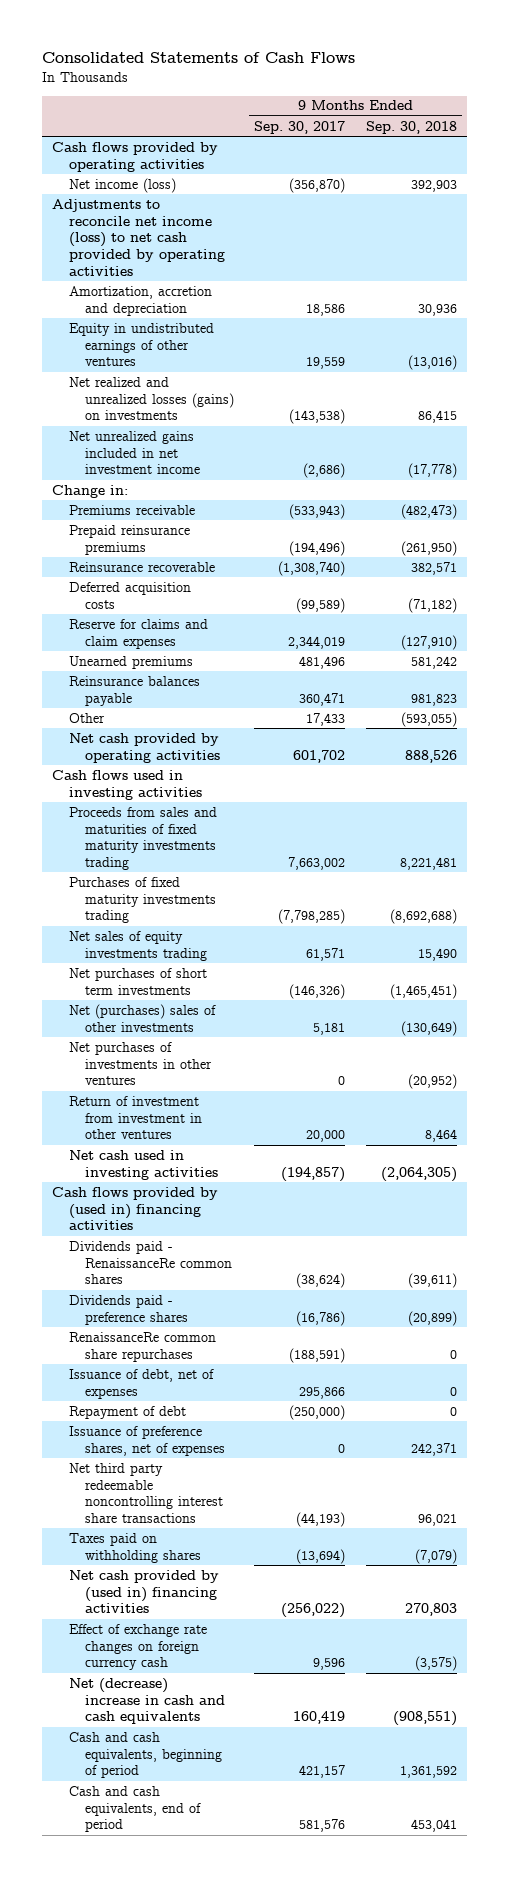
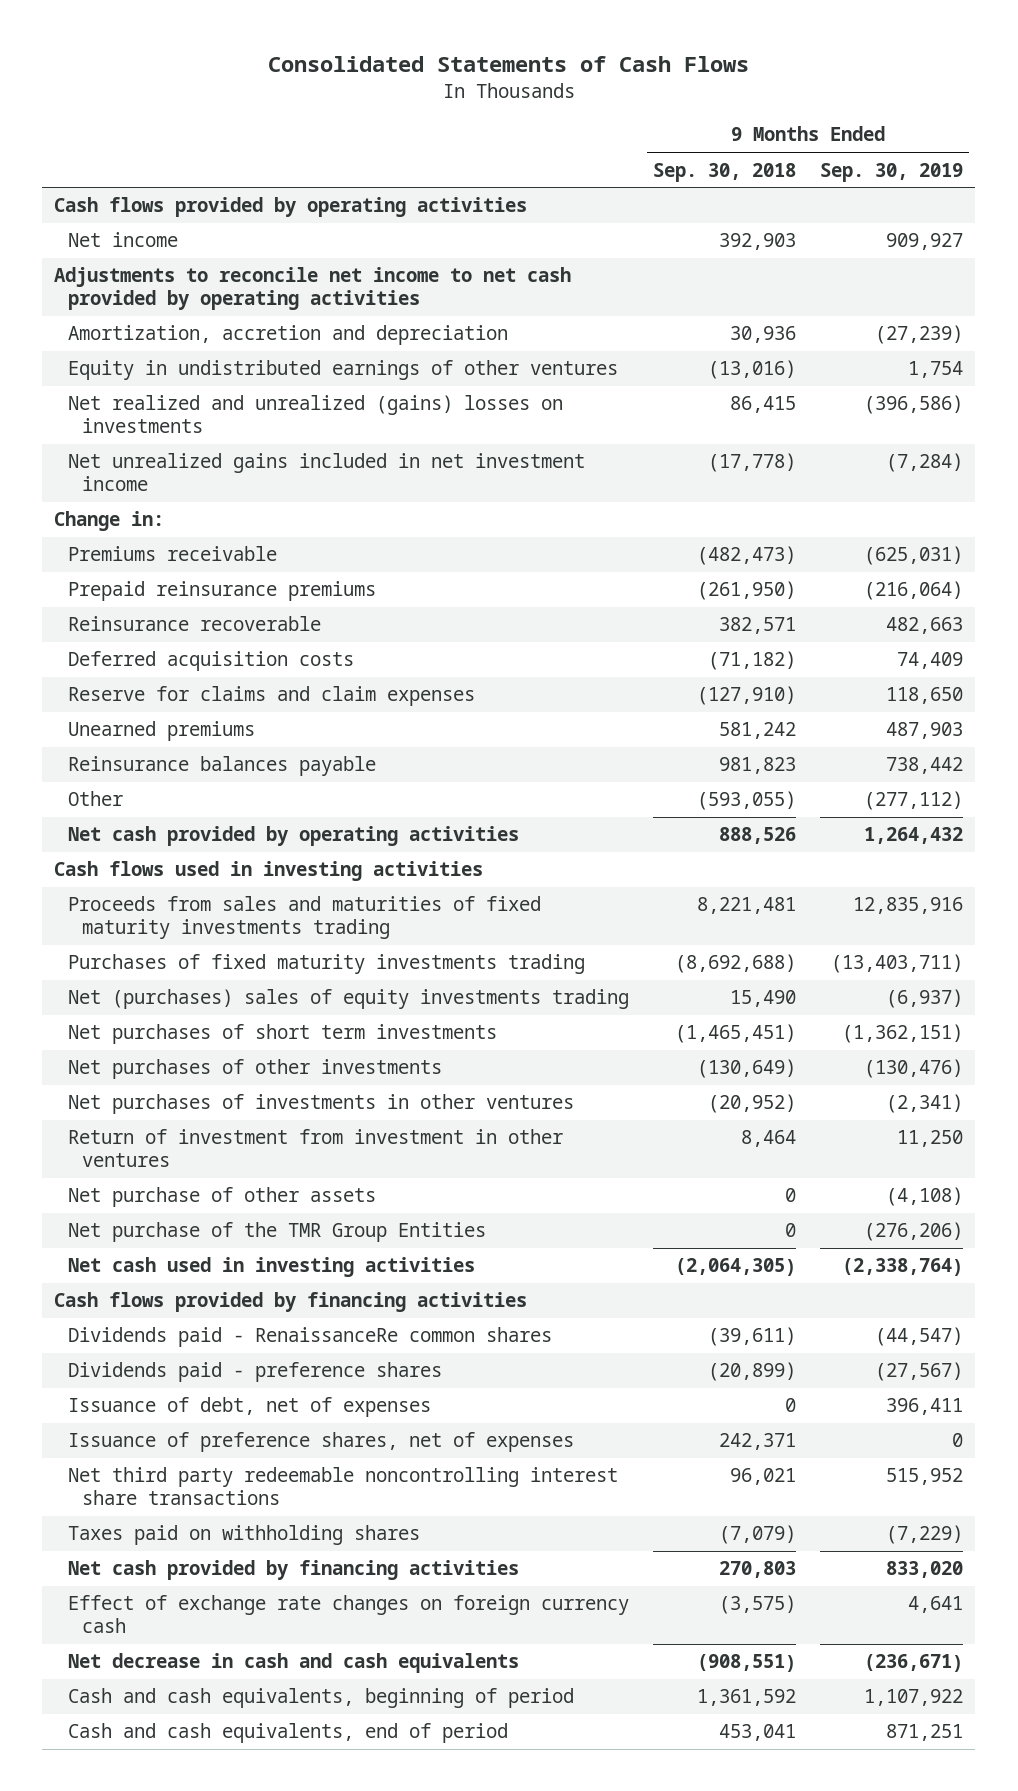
[254,120,346,134] Sep. 30, 2017 -> none
none -> [820,162,964,182] Sep. 30, 2019
[68,177,176,193] Net income (loss) -> [68,232,179,248] Net income
[52,198,225,276] Adjustments to reconcile net income (loss) to net cash provided by operating activities -> [54,267,572,311] Adjustments to reconcile net income to net cash provided by operating activities
[68,376,234,421] Net realized and unrealized losses (gains) on investments -> [68,395,564,434] Net realized and unrealized (gains) losses on investments
[68,930,207,961] Net sales of equity investments trading -> [68,989,630,1010] Net (purchases) sales of equity investments trading
[68,1003,216,1032] Net (purchases) sales of other investments -> [68,1059,443,1080] Net purchases of other investments
none -> [68,1187,377,1208] Net purchase of other assets
none -> [68,1222,487,1243] Net purchase of the TMR Group Entities
[52,1186,219,1231] Cash flows provided by (used in) financing activities -> [54,1292,528,1313] Cash flows provided by financing activities
[68,1331,216,1362] RenaissanceRe common share repurchases -> none
[68,1405,186,1419] Repayment of debt -> none
[68,1569,219,1614] Net cash provided by (used in) financing activities -> [68,1560,520,1581] Net cash provided by financing activities
[68,1677,225,1725] Net (decrease) increase in cash and cash equivalents -> [68,1653,520,1674] Net decrease in cash and cash equivalents

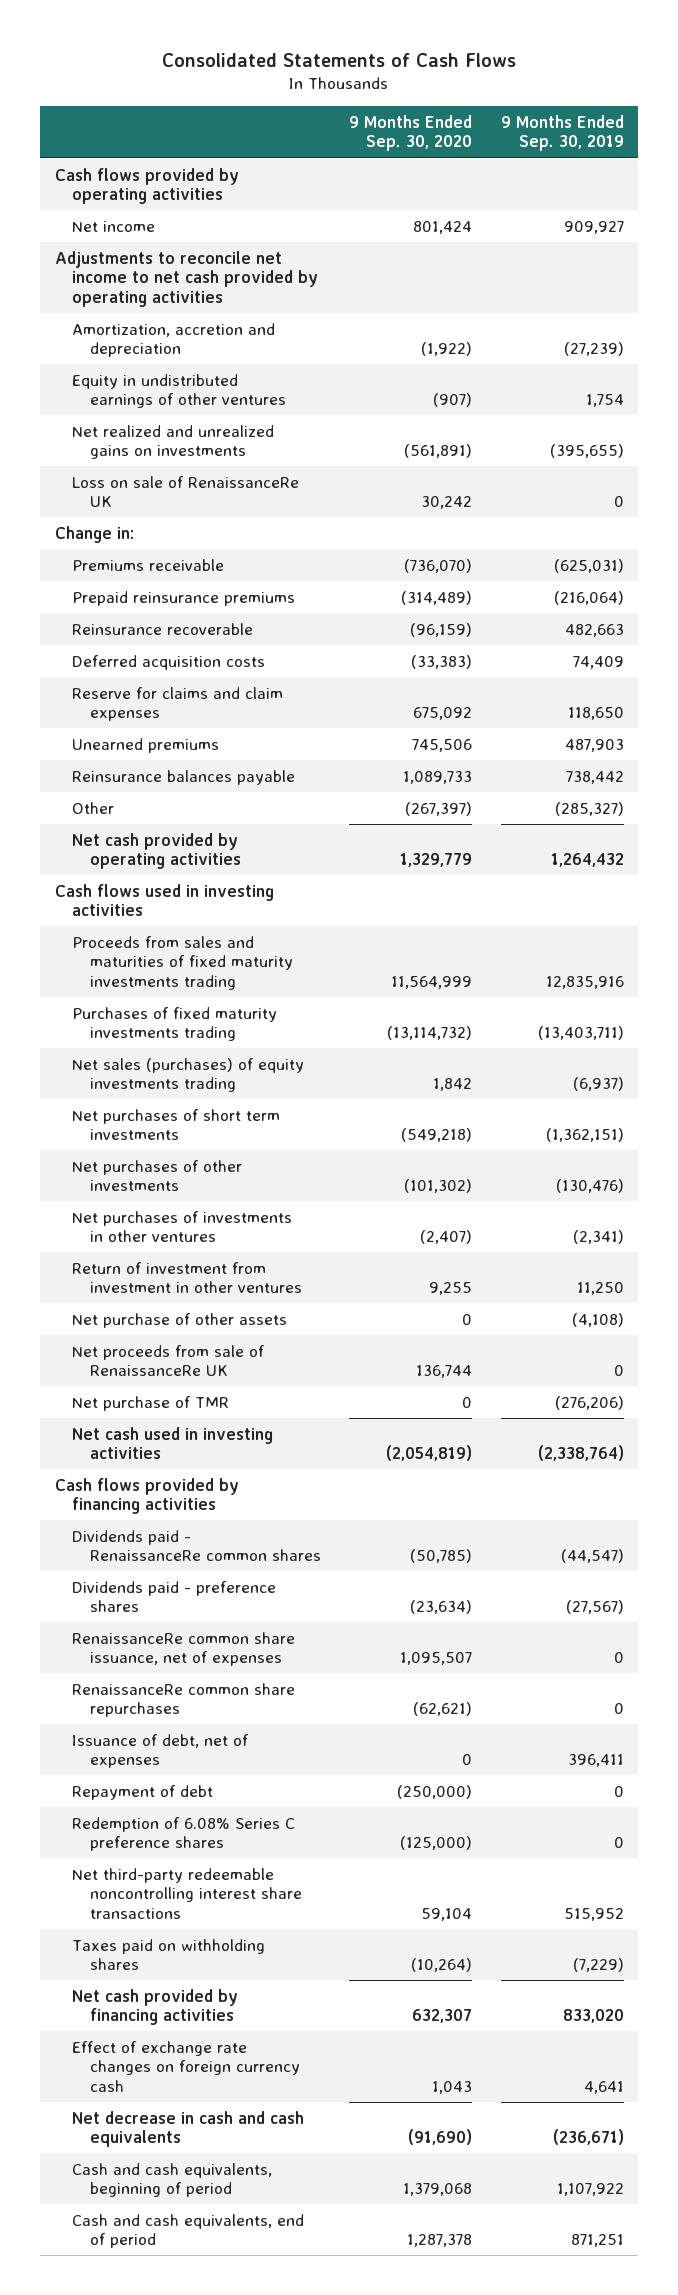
[653,162,797,182] Sep. 30, 2018 -> none
none -> [349,114,473,152] 9 Months Ended Sep. 30, 2020
[68,453,586,492] Net unrealized gains included in net investment income -> none
[68,395,564,434] Net realized and unrealized (gains) losses on investments -> [72,424,275,460] Net realized and unrealized gains on investments
[864,395,964,415] (396,586) -> [549,444,624,459] (395,655)
none -> [72,475,300,508] Loss on sale of RenaissanceRe UK
[864,791,964,811] (277,112) -> [554,801,624,816] (285,327)
[68,989,630,1010] Net (purchases) sales of equity investments trading -> [72,1057,305,1093] Net sales (purchases) of equity investments trading
none -> [72,1344,266,1377] Net proceeds from sale of RenaissanceRe UK
[68,1222,487,1243] Net purchase of the TMR Group Entities -> [72,1395,230,1411] Net purchase of TMR
none -> [72,1631,296,1667] RenaissanceRe common share issuance, net of expenses
none -> [72,1682,296,1718] RenaissanceRe common share repurchases
[68,1432,575,1453] Issuance of preference shares, net of expenses -> none
none -> [72,1784,214,1800] Repayment of debt
none -> [72,1816,296,1852] Redemption of 6.08% Series C preference shares
[68,1467,619,1506] Net third party redeemable noncontrolling interest share transactions -> [72,1867,302,1919] Net third-party redeemable noncontrolling interest share transactions

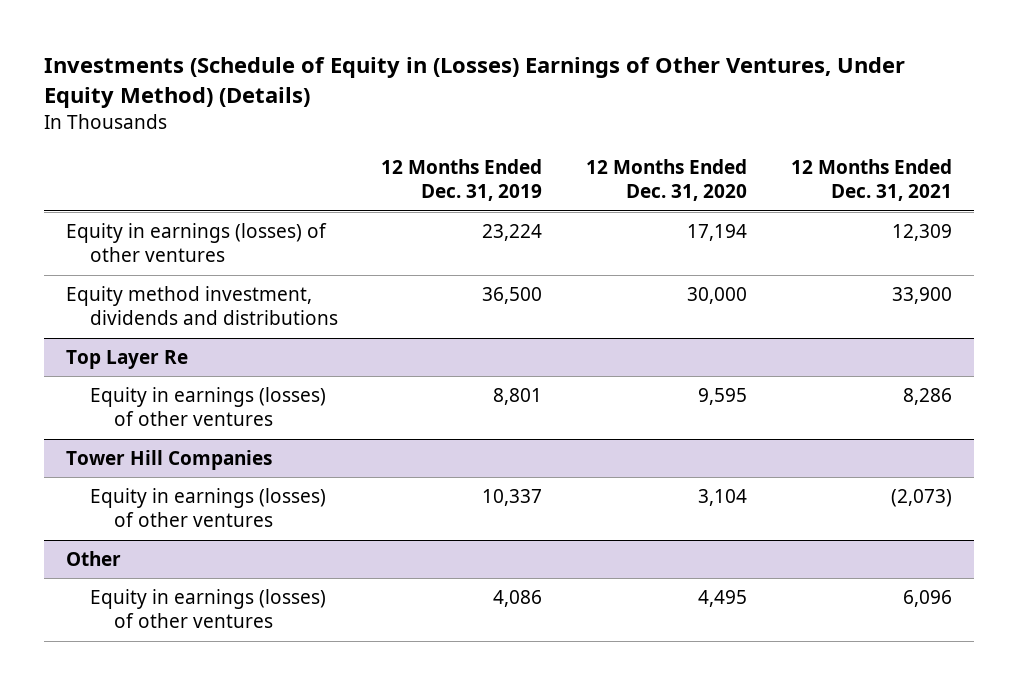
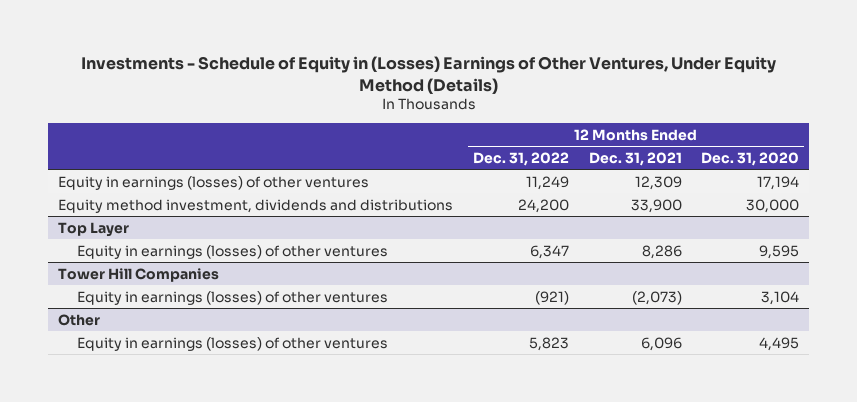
[43,57,905,109] Investments (Schedule of Equity in (Losses) Earnings of Other Ventures, Under Equity Method) (Details) -> [80,56,776,94] Investments - Schedule of Equity in (Losses) Earnings of Other Ventures, Under Equity Method (Details)
[381,158,543,202] 12 Months Ended Dec. 31, 2019 -> none
none -> [472,151,569,166] Dec. 31, 2022
[65,349,188,369] Top Layer Re -> [57,221,129,237] Top Layer

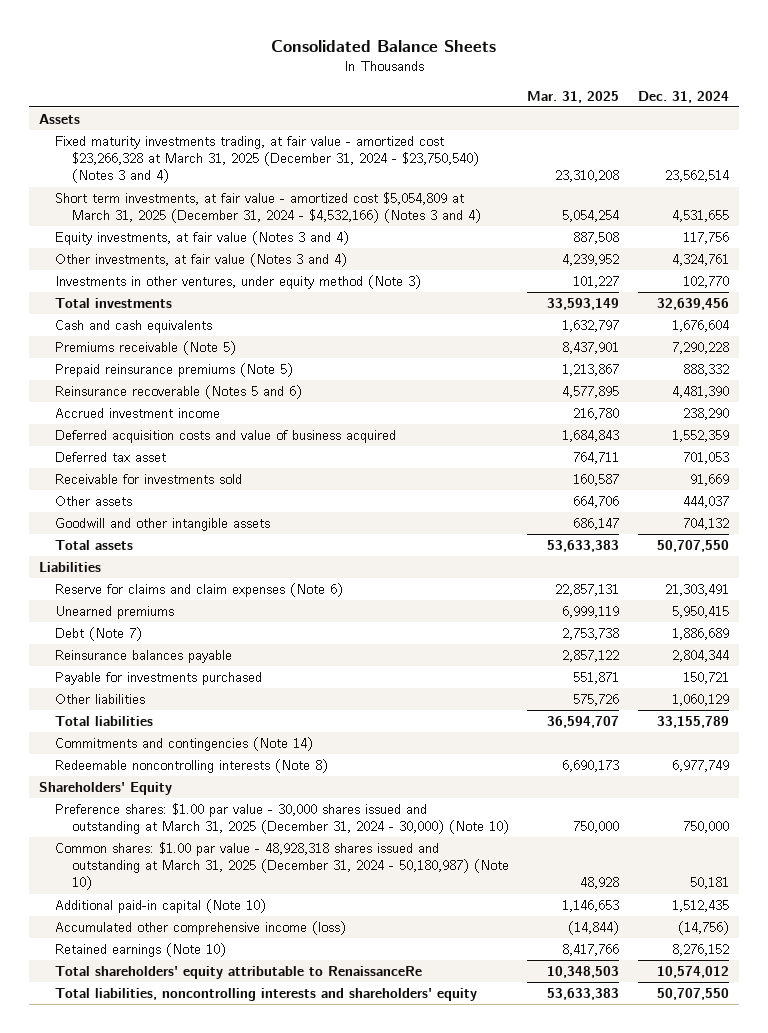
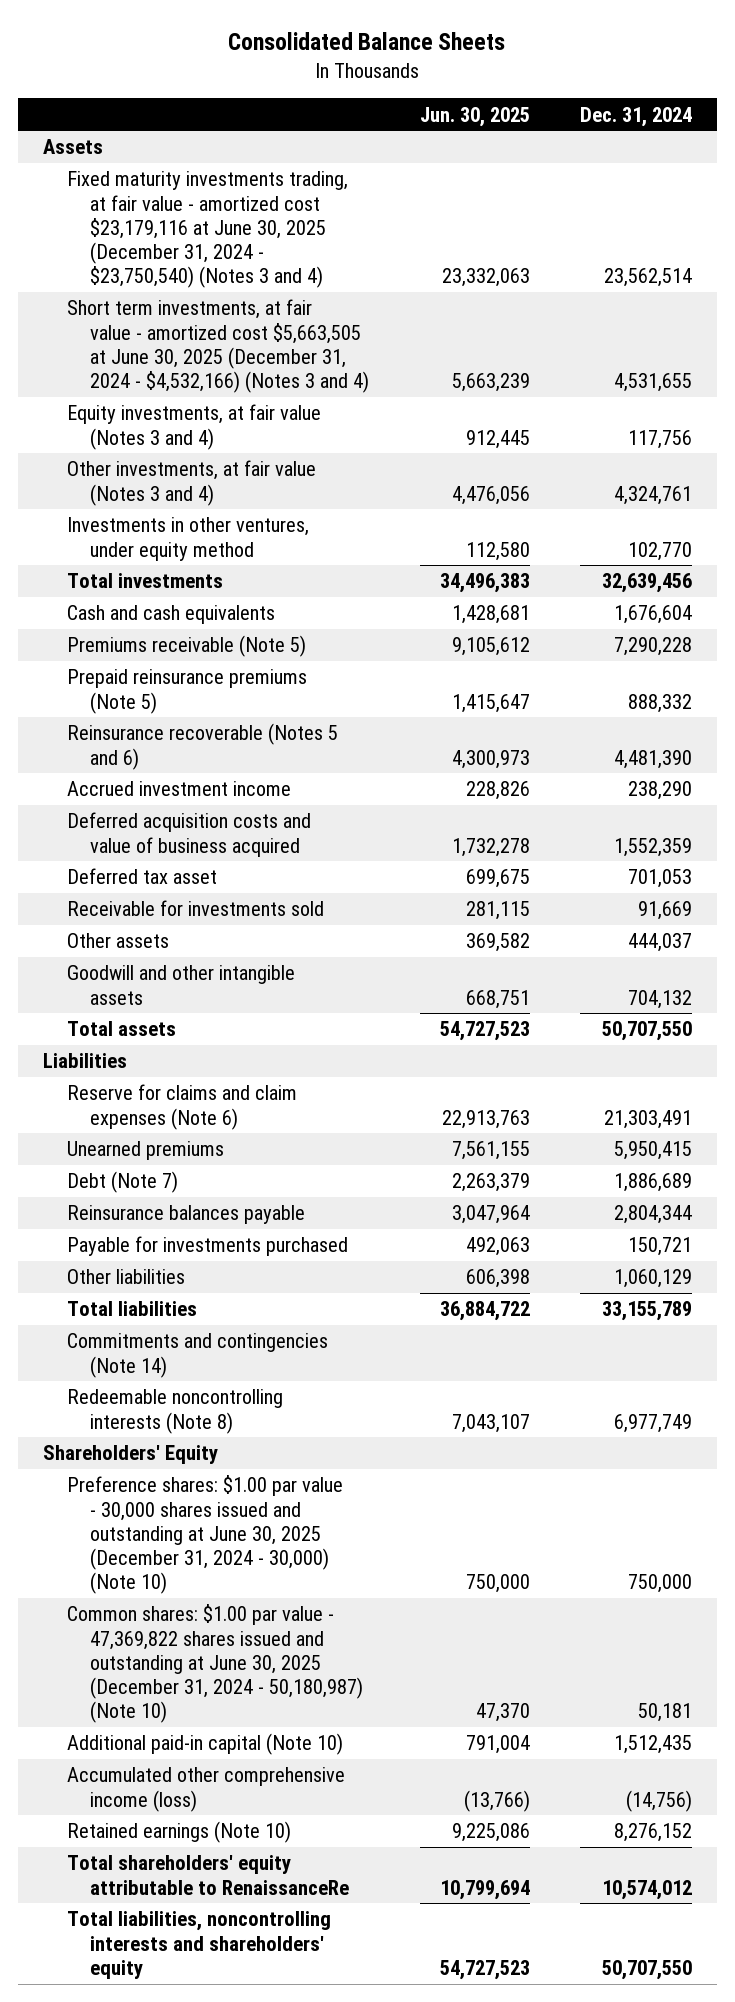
[527,90,620,103] Mar. 31, 2025 -> none
none -> [419,106,530,127] Jun. 30, 2025
[55,135,479,184] Fixed maturity investments trading, at fair value - amortized cost $23,266,328 at March 31, 2025 (December 31, 2024 - $23,750,540) (Notes 3 and 4) -> [66,171,348,289] Fixed maturity investments trading, at fair value - amortized cost $23,179,116 at June 30, 2025 (December 31, 2024 - $23,750,540) (Notes 3 and 4)
[55,191,481,224] Short term investments, at fair value - amortized cost $5,054,809 at March 31, 2025 (December 31, 2024 - $4,532,166) (Notes 3 and 4) -> [66,299,370,394] Short term investments, at fair value - amortized cost $5,663,505 at June 30, 2025 (December 31, 2024 - $4,532,166) (Notes 3 and 4)
[55,274,422,289] Investments in other ventures, under equity method (Note 3) -> [66,517,309,561] Investments in other ventures, under equity method
[55,802,509,835] Preference shares: $1.00 par value - 30,000 shares issued and outstanding at March 31, 2025 (December 31, 2024 - 30,000) (Note 10) -> [66,1475,343,1595] Preference shares: $1.00 par value - 30,000 shares issued and outstanding at June 30, 2025 (December 31, 2024 - 30,000) (Note 10)
[55,841,509,891] Common shares: $1.00 par value - 48,928,318 shares issued and outstanding at March 31, 2025 (December 31, 2024 - 50,180,987) (Note 10) -> [66,1604,364,1724] Common shares: $1.00 par value - 47,369,822 shares issued and outstanding at June 30, 2025 (December 31, 2024 - 50,180,987) (Note 10)

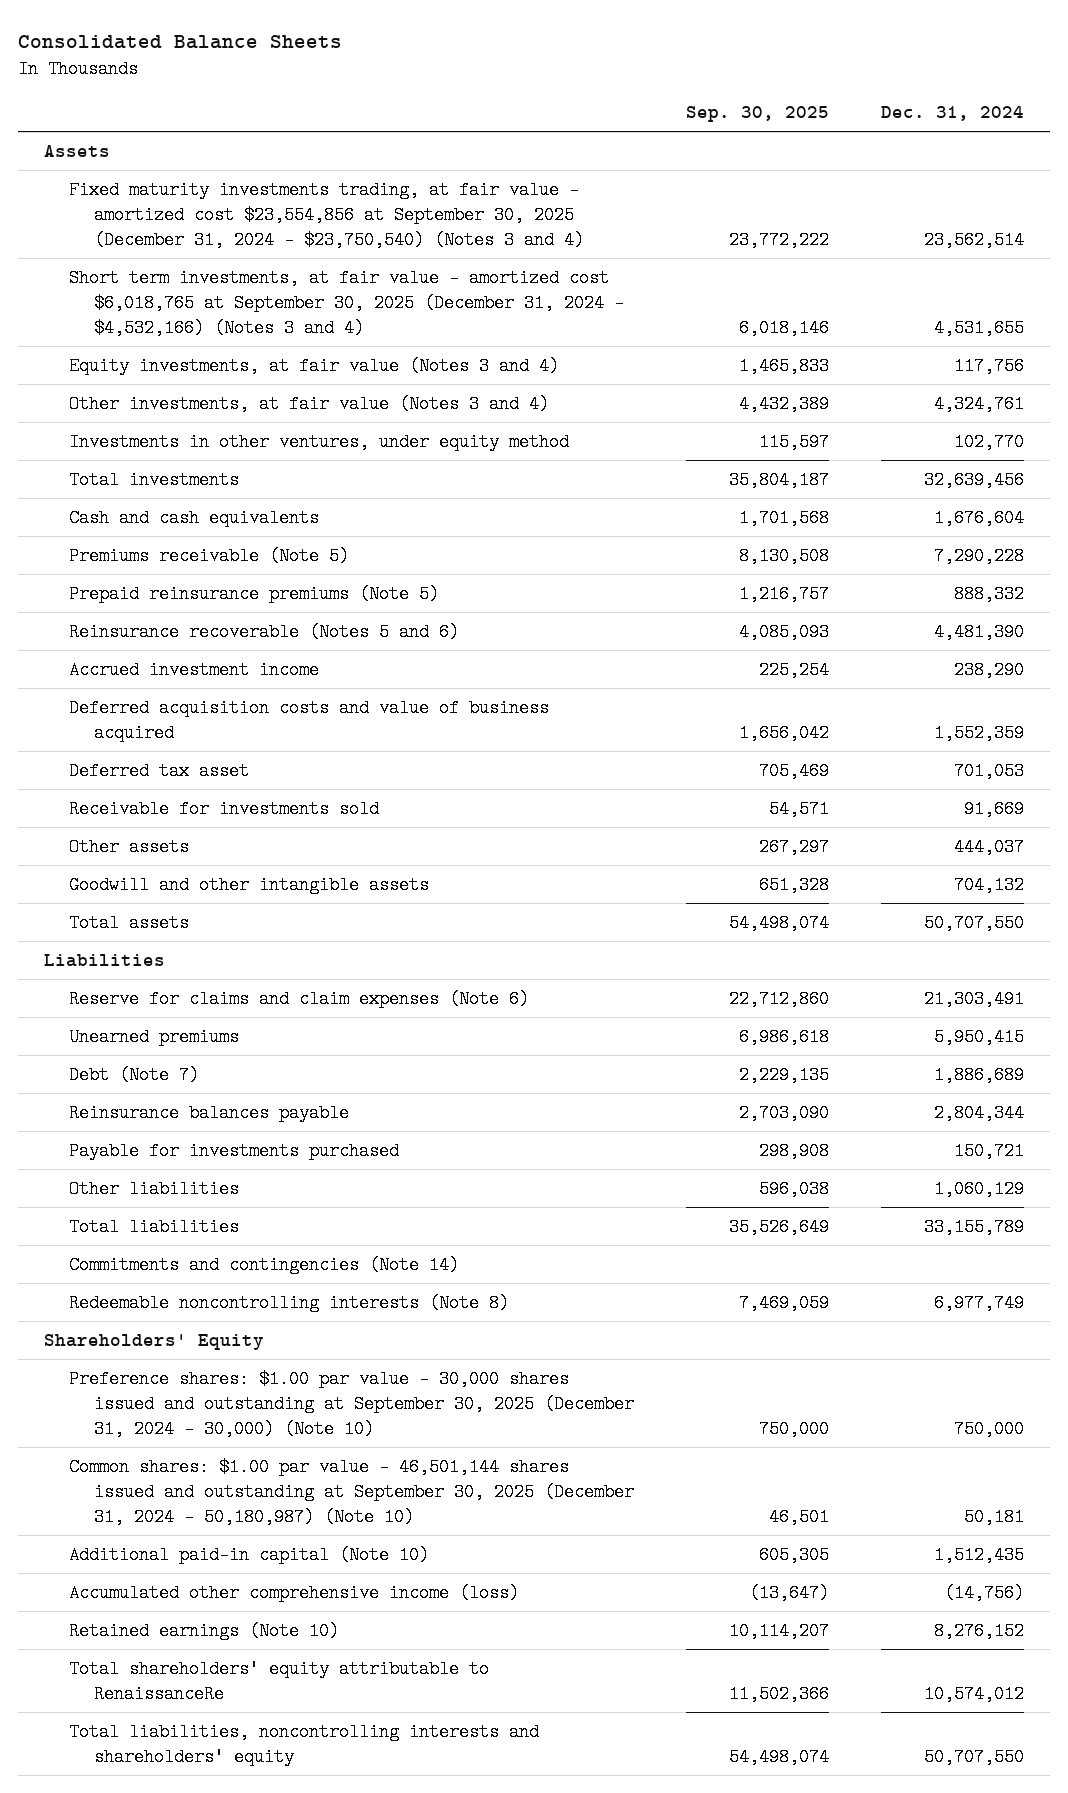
[419,106,530,127] Jun. 30, 2025 -> none
none -> [685,106,829,123] Sep. 30, 2025
[66,171,348,289] Fixed maturity investments trading, at fair value - amortized cost $23,179,116 at June 30, 2025 (December 31, 2024 - $23,750,540) (Notes 3 and 4) -> [68,180,584,250] Fixed maturity investments trading, at fair value - amortized cost $23,554,856 at September 30, 2025 (December 31, 2024 - $23,750,540) (Notes 3 and 4)
[66,299,370,394] Short term investments, at fair value - amortized cost $5,663,505 at June 30, 2025 (December 31, 2024 - $4,532,166) (Notes 3 and 4) -> [68,268,624,338] Short term investments, at fair value - amortized cost $6,018,765 at September 30, 2025 (December 31, 2024 - $4,532,166) (Notes 3 and 4)
[66,1475,343,1595] Preference shares: $1.00 par value - 30,000 shares issued and outstanding at June 30, 2025 (December 31, 2024 - 30,000) (Note 10) -> [68,1369,634,1439] Preference shares: $1.00 par value - 30,000 shares issued and outstanding at September 30, 2025 (December 31, 2024 - 30,000) (Note 10)
[66,1604,364,1724] Common shares: $1.00 par value - 47,369,822 shares issued and outstanding at June 30, 2025 (December 31, 2024 - 50,180,987) (Note 10) -> [68,1457,634,1527] Common shares: $1.00 par value - 46,501,144 shares issued and outstanding at September 30, 2025 (December 31, 2024 - 50,180,987) (Note 10)

